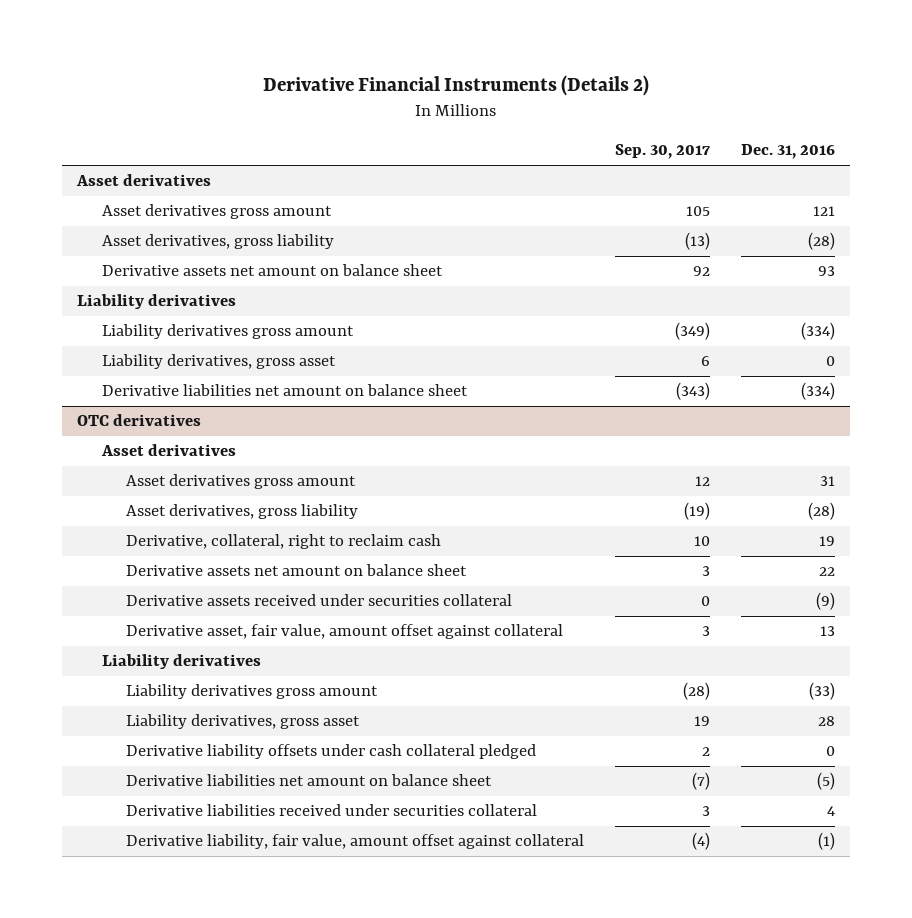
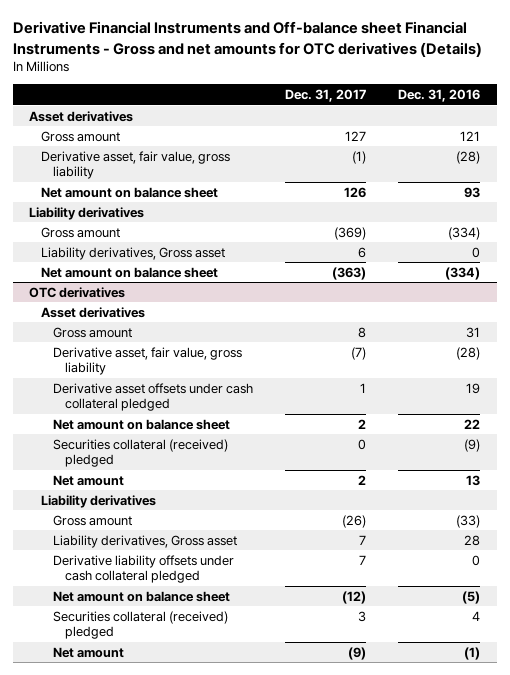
[262,75,649,97] Derivative Financial Instruments (Details 2) -> [13,21,483,57] Derivative Financial Instruments and Off-balance sheet Financial Instruments - Gross and net amounts for OTC derivatives (Details)
[615,144,711,160] Sep. 30, 2017 -> none
none -> [285,89,367,103] Dec. 31, 2017
[101,204,332,220] Asset derivatives gross amount -> [41,130,121,142] Gross amount
[101,234,334,250] Asset derivatives, gross liability -> [41,150,231,180] Derivative asset, fair value, gross liability
[101,264,443,277] Derivative assets net amount on balance sheet -> [41,186,219,198] Net amount on balance sheet
[101,324,354,340] Liability derivatives gross amount -> [41,226,121,238] Gross amount
[101,354,336,370] Liability derivatives, gross asset -> [41,246,226,260] Liability derivatives, Gross asset
[101,384,468,397] Derivative liabilities net amount on balance sheet -> [41,266,219,278] Net amount on balance sheet
[126,474,357,490] Asset derivatives gross amount -> [52,326,132,338] Gross amount
[126,504,359,520] Asset derivatives, gross liability -> [52,346,242,376] Derivative asset, fair value, gross liability
[126,534,442,550] Derivative, collateral, right to reclaim cash -> [52,382,253,412] Derivative asset offsets under cash collateral pledged
[126,564,468,577] Derivative assets net amount on balance sheet -> [52,418,230,430] Net amount on balance sheet
[126,594,513,607] Derivative assets received under securities collateral -> [52,438,228,468] Securities collateral (received) pledged
[126,624,564,640] Derivative asset, fair value, amount offset against collateral -> [52,474,124,486] Net amount
[126,684,379,700] Liability derivatives gross amount -> [52,514,132,526] Gross amount
[126,714,361,730] Liability derivatives, gross asset -> [52,534,237,548] Liability derivatives, Gross asset
[126,774,493,787] Derivative liabilities net amount on balance sheet -> [52,590,230,602] Net amount on balance sheet
[126,804,538,817] Derivative liabilities received under securities collateral -> [52,610,228,640] Securities collateral (received) pledged
[126,834,585,850] Derivative liability, fair value, amount offset against collateral -> [52,646,124,658] Net amount

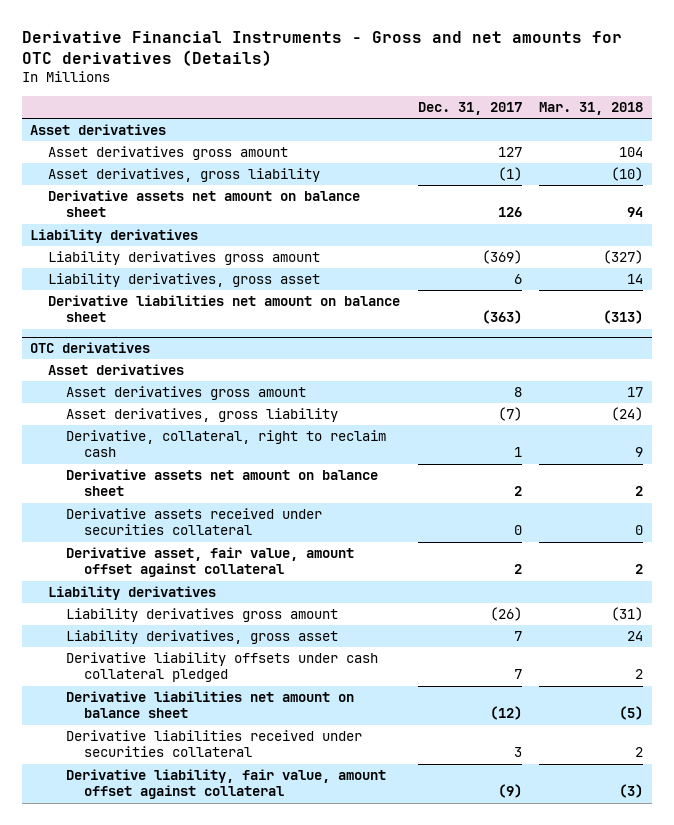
[13,21,483,57] Derivative Financial Instruments and Off-balance sheet Financial Instruments - Gross and net amounts for OTC derivatives (Details) -> [21,30,622,66] Derivative Financial Instruments - Gross and net amounts for OTC derivatives (Details)
[398,89,481,103] Dec. 31, 2016 -> none
none -> [539,101,644,115] Mar. 31, 2018
[41,130,121,142] Gross amount -> [48,146,289,161] Asset derivatives gross amount
[41,150,231,180] Derivative asset, fair value, gross liability -> [48,168,321,183] Asset derivatives, gross liability
[41,186,219,198] Net amount on balance sheet -> [48,190,361,218] Derivative assets net amount on balance sheet
[41,226,121,238] Gross amount -> [48,251,321,266] Liability derivatives gross amount
[41,246,226,260] Liability derivatives, Gross asset -> [48,273,321,288] Liability derivatives, gross asset
[41,266,219,278] Net amount on balance sheet -> [48,295,401,323] Derivative liabilities net amount on balance sheet
[52,326,132,338] Gross amount -> [66,386,307,401] Asset derivatives gross amount
[52,346,242,376] Derivative asset, fair value, gross liability -> [66,408,339,423] Asset derivatives, gross liability
[52,382,253,412] Derivative asset offsets under cash collateral pledged -> [66,430,387,458] Derivative, collateral, right to reclaim cash
[52,418,230,430] Net amount on balance sheet -> [66,469,379,497] Derivative assets net amount on balance sheet
[52,438,228,468] Securities collateral (received) pledged -> [66,508,323,536] Derivative assets received under securities collateral
[52,474,124,486] Net amount -> [66,547,355,578] Derivative asset, fair value, amount offset against collateral
[52,514,132,526] Gross amount -> [66,608,339,623] Liability derivatives gross amount
[52,534,237,548] Liability derivatives, Gross asset -> [66,630,339,645] Liability derivatives, gross asset
[52,590,230,602] Net amount on balance sheet -> [66,691,355,719] Derivative liabilities net amount on balance sheet
[52,610,228,640] Securities collateral (received) pledged -> [66,730,363,758] Derivative liabilities received under securities collateral
[52,646,124,658] Net amount -> [66,769,387,800] Derivative liability, fair value, amount offset against collateral

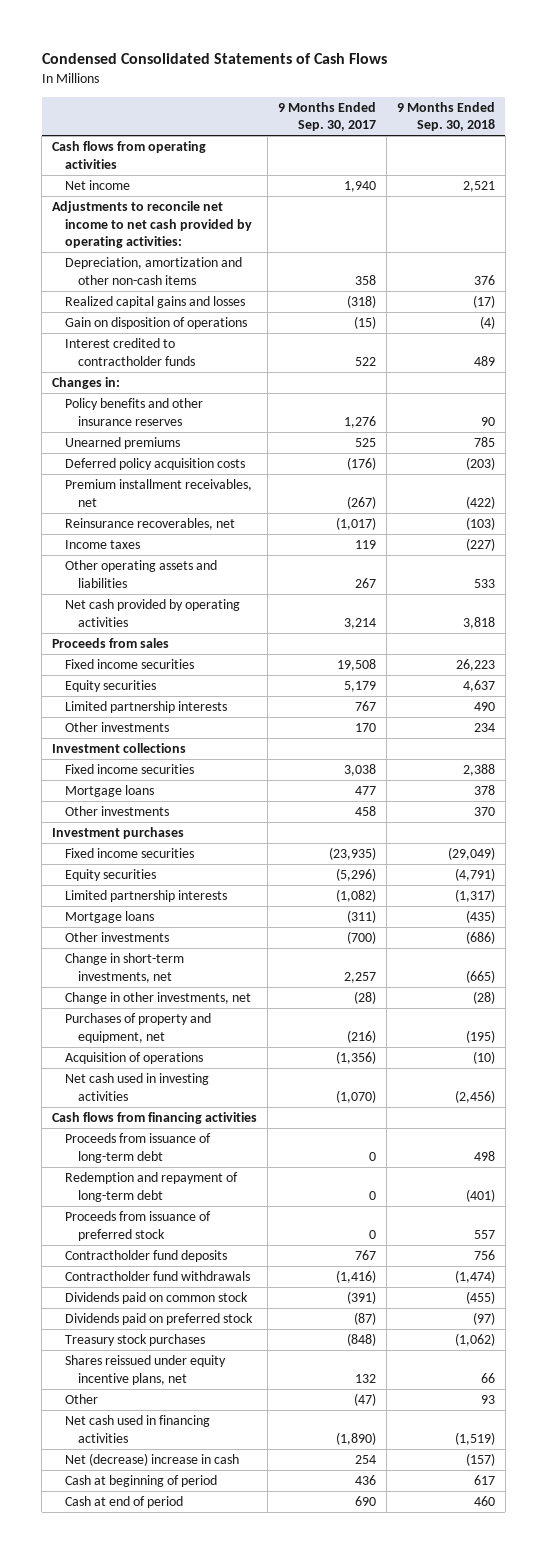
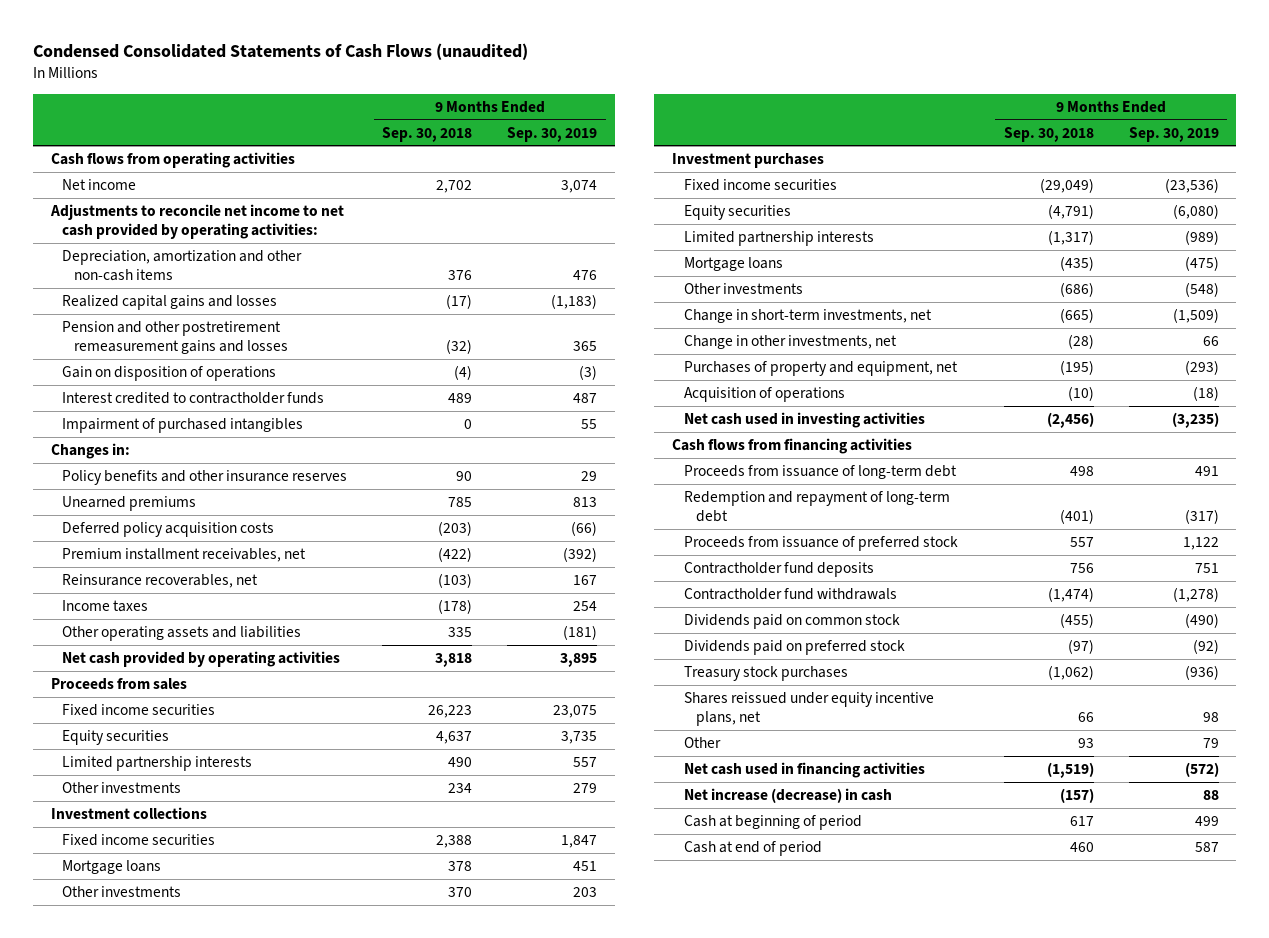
[41,52,387,64] Condensed Consolidated Statements of Cash Flows -> [32,43,528,61] Condensed Consolidated Statements of Cash Flows (unaudited)
[277,101,376,132] 9 Months Ended Sep. 30, 2017 -> none
none -> [507,126,598,142] Sep. 30, 2019
[462,181,495,193] 2,521 -> [436,179,473,193] 2,702
none -> [62,320,289,355] Pension and other postretirement remeasurement gains and losses
none -> [62,417,304,433] Impairment of purchased intangibles
[465,538,495,552] (227) -> [438,598,473,614] (178)
[473,578,495,588] 533 -> [448,626,473,637] 335
[65,1453,240,1467] Net (decrease) increase in cash -> [683,787,892,803] Net increase (decrease) in cash

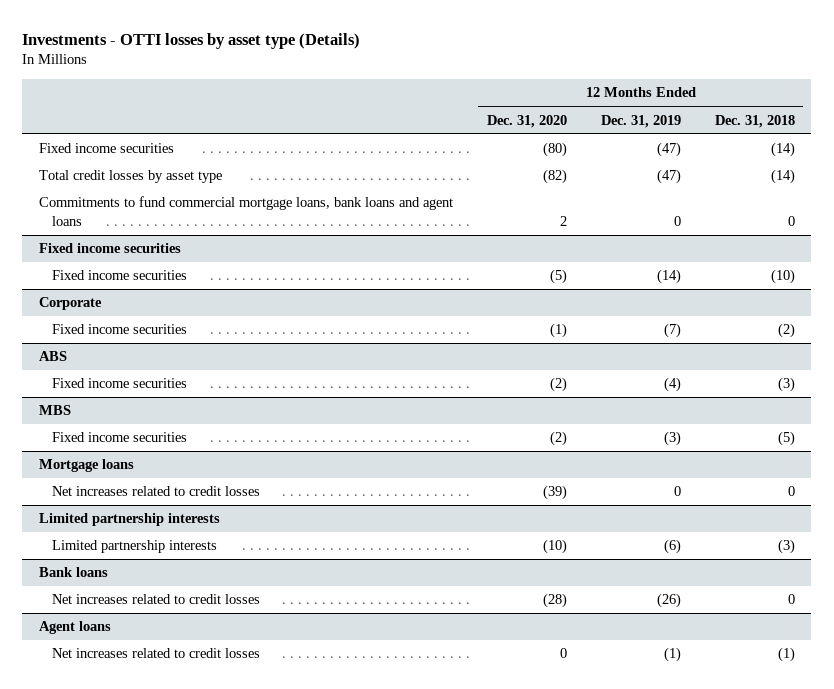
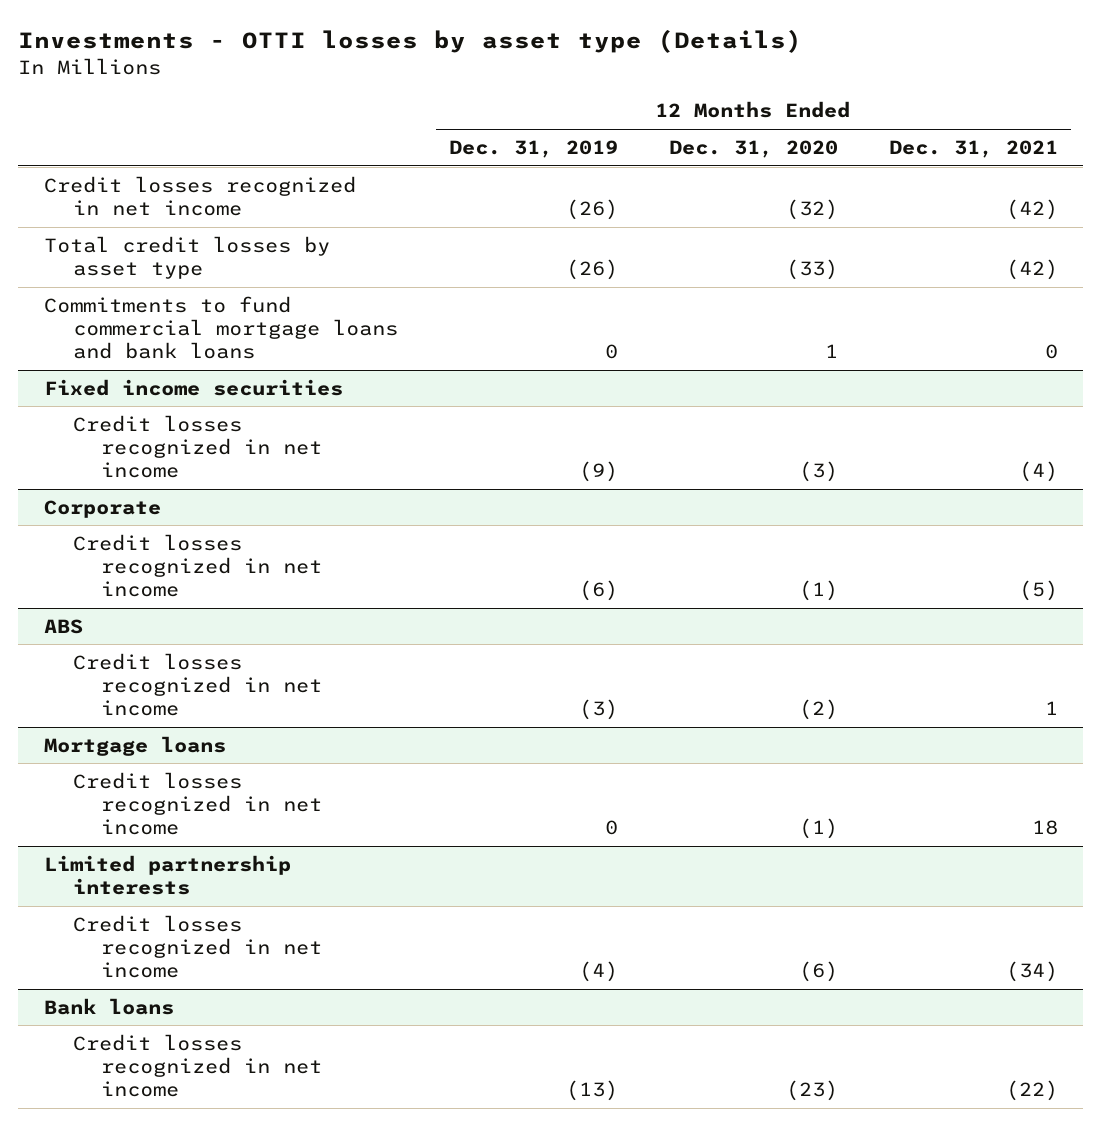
[714,114,795,128] Dec. 31, 2018 -> none
none -> [888,139,1058,158] Dec. 31, 2021
[39,143,175,154] Fixed income securities -> none
none -> [43,175,356,217] Credit losses recognized in net income
[542,169,567,185] (82) -> [785,259,838,281] (33)
[656,169,681,185] (47) -> [565,259,618,281] (26)
[39,196,454,226] Commitments to fund commercial mortgage loans, bank loans and agent loans -> [43,295,398,360] Commitments to fund commercial mortgage loans and bank loans
[559,215,567,226] 2 -> [824,344,838,359] 1
[52,270,188,281] Fixed income securities -> none
none -> [72,414,323,479] Credit losses recognized in net income
[52,324,188,335] Fixed income securities -> none
none -> [72,533,323,598] Credit losses recognized in net income
[52,378,188,389] Fixed income securities -> none
[39,405,72,416] MBS -> none
[52,432,188,443] Fixed income securities -> none
none -> [72,652,323,717] Credit losses recognized in net income
[52,486,261,497] Net increases related to credit losses -> none
none -> [72,771,323,836] Credit losses recognized in net income
[52,540,218,554] Limited partnership interests -> none
none -> [72,914,323,979] Credit losses recognized in net income
[52,594,261,605] Net increases related to credit losses -> none
[39,621,112,635] Agent loans -> none
[52,648,261,659] Net increases related to credit losses -> none
none -> [72,1033,323,1098] Credit losses recognized in net income

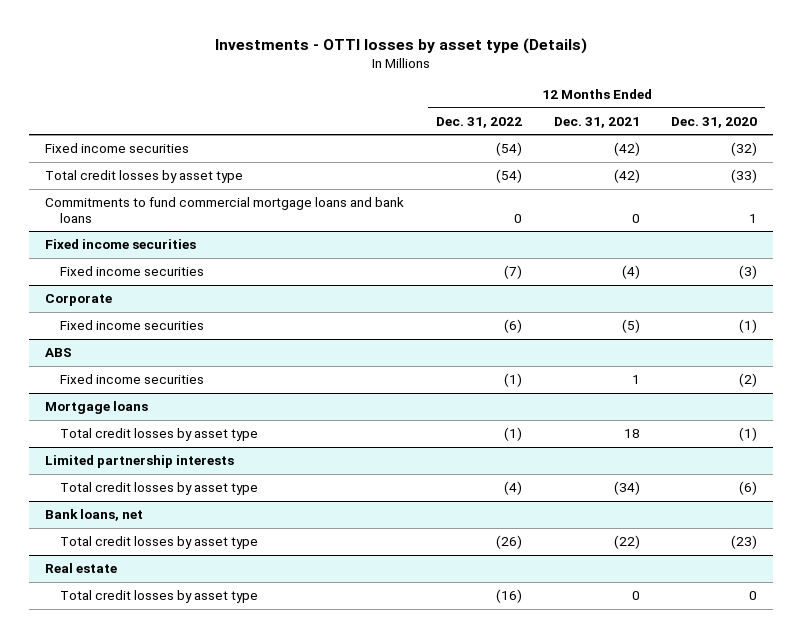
[448,139,618,158] Dec. 31, 2019 -> none
none -> [435,116,522,128] Dec. 31, 2022
[43,175,356,217] Credit losses recognized in net income -> [44,143,189,154] Fixed income securities
[72,414,323,479] Credit losses recognized in net income -> [60,266,205,277] Fixed income securities
[72,533,323,598] Credit losses recognized in net income -> [60,320,205,331] Fixed income securities
[72,652,323,717] Credit losses recognized in net income -> [60,374,205,385] Fixed income securities
[72,771,323,836] Credit losses recognized in net income -> [60,428,259,442] Total credit losses by asset type
[72,914,323,979] Credit losses recognized in net income -> [60,482,259,496] Total credit losses by asset type
[43,997,174,1015] Bank loans -> [44,509,143,522] Bank loans, net
[72,1033,323,1098] Credit losses recognized in net income -> [60,536,259,550] Total credit losses by asset type
none -> [44,563,117,574] Real estate
none -> [60,590,259,604] Total credit losses by asset type

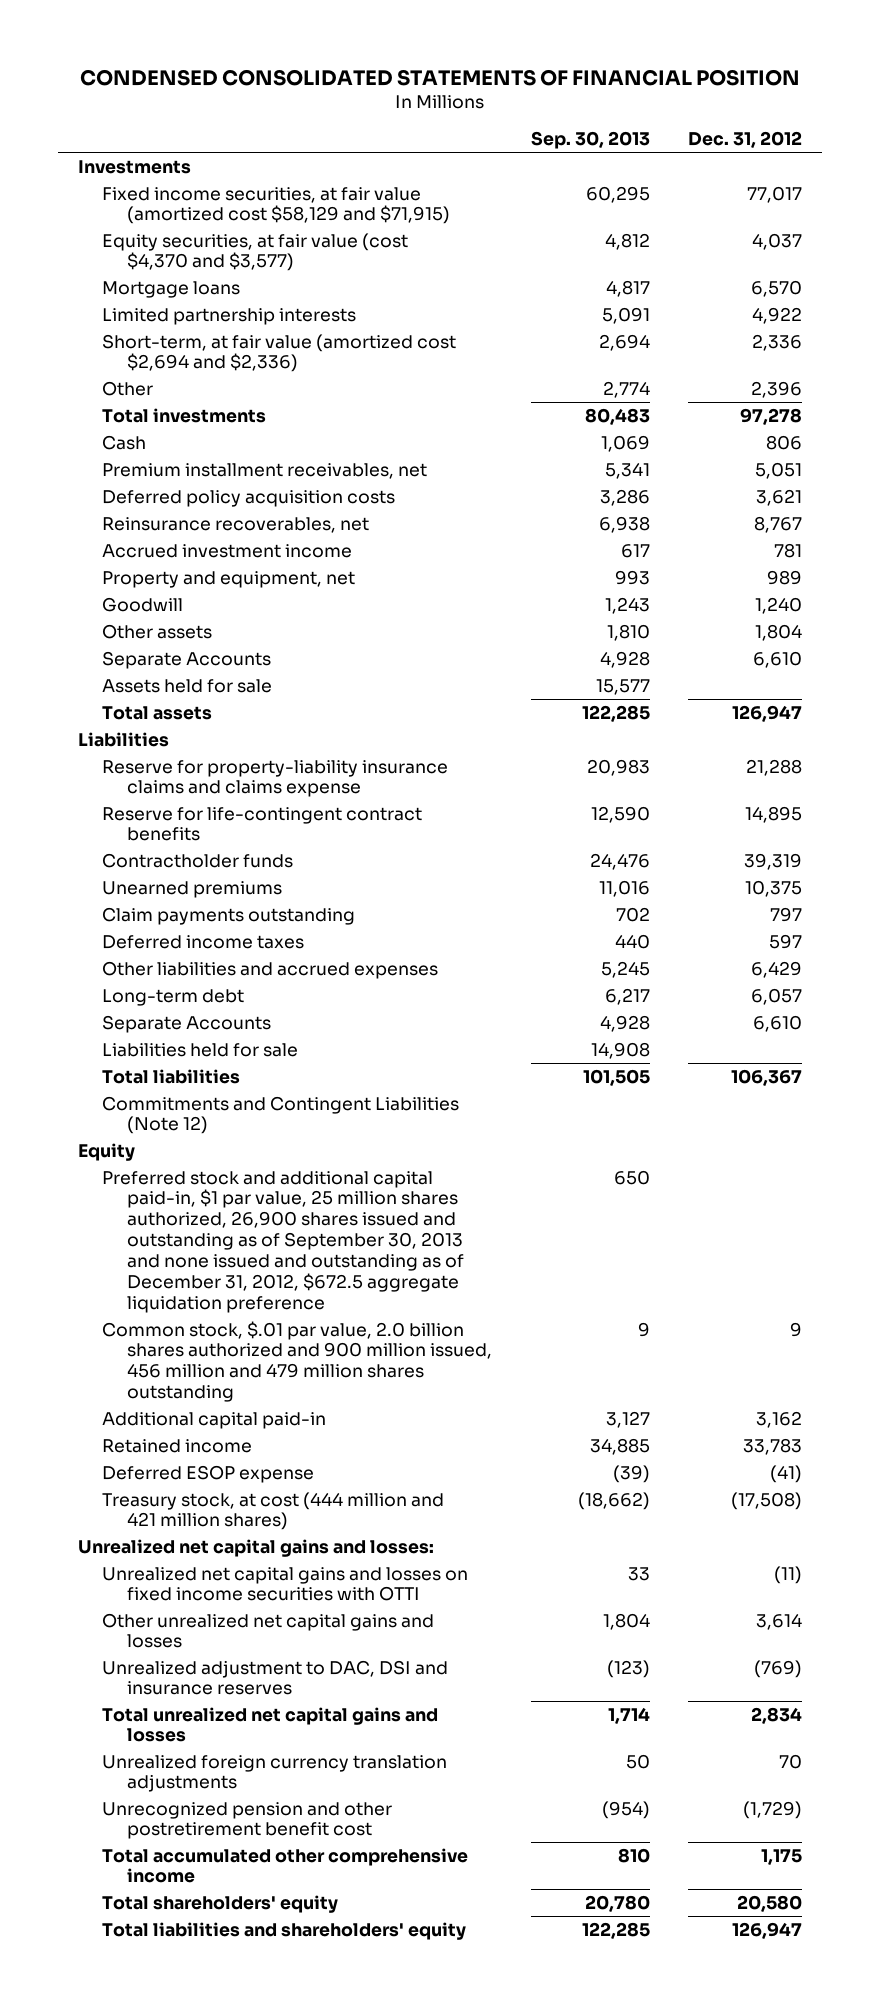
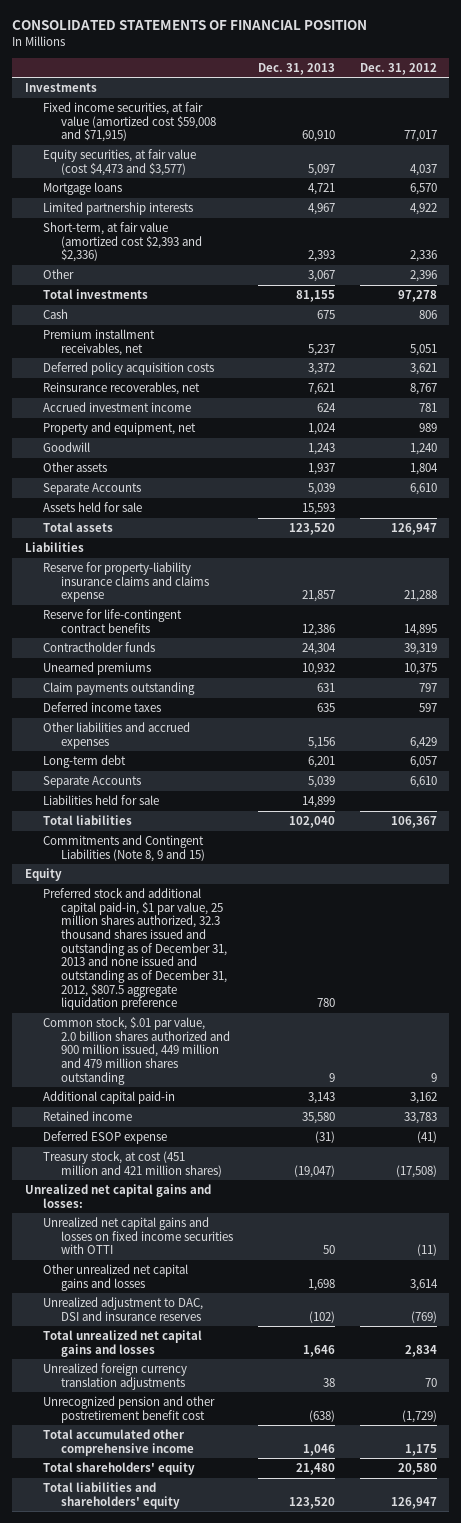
[79,69,800,87] CONDENSED CONSOLIDATED STATEMENTS OF FINANCIAL POSITION -> [12,20,368,31] CONSOLIDATED STATEMENTS OF FINANCIAL POSITION
[530,131,650,150] Sep. 30, 2013 -> none
none -> [257,62,335,75] Dec. 31, 2013
[102,186,450,225] Fixed income securities, at fair value (amortized cost $58,129 and $71,915) -> [42,102,217,143] Fixed income securities, at fair value (amortized cost $59,008 and $71,915)
[102,232,409,272] Equity securities, at fair value (cost $4,370 and $3,577) -> [42,149,196,176] Equity securities, at fair value (cost $4,473 and $3,577)
[102,333,457,373] Short-term, at fair value (amortized cost $2,694 and $2,336) -> [42,222,203,263] Short-term, at fair value (amortized cost $2,393 and $2,336)
[102,1095,460,1135] Commitments and Contingent Liabilities (Note 12) -> [42,835,206,862] Commitments and Contingent Liabilities (Note 8, 9 and 15)
[102,1170,464,1313] Preferred stock and additional capital paid-in, $1 par value, 25 million shares authorized, 26,900 shares issued and outstanding as of September 30, 2013 and none issued and outstanding as of December 31, 2012, $672.5 aggregate liquidation preference -> [42,888,228,1011] Preferred stock and additional capital paid-in, $1 par value, 25 million shares authorized, 32.3 thousand shares issued and outstanding as of December 31, 2013 and none issued and outstanding as of December 31, 2012, $807.5 aggregate liquidation preference
[102,1320,492,1403] Common stock, $.01 par value, 2.0 billion shares authorized and 900 million issued, 456 million and 479 million shares outstanding -> [42,1017,231,1085] Common stock, $.01 par value, 2.0 billion shares authorized and 900 million issued, 449 million and 479 million shares outstanding
[102,1491,445,1531] Treasury stock, at cost (444 million and 421 million shares) -> [42,1151,223,1177] Treasury stock, at cost (451 million and 421 million shares)

